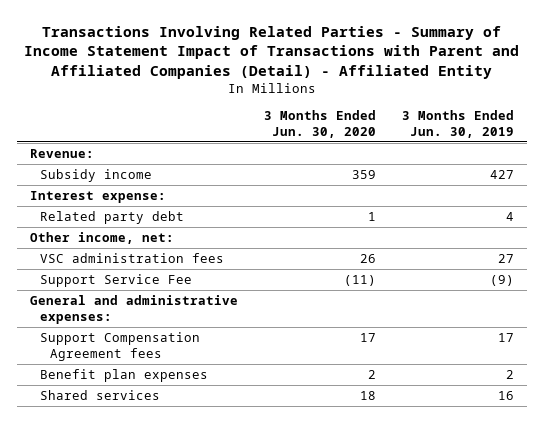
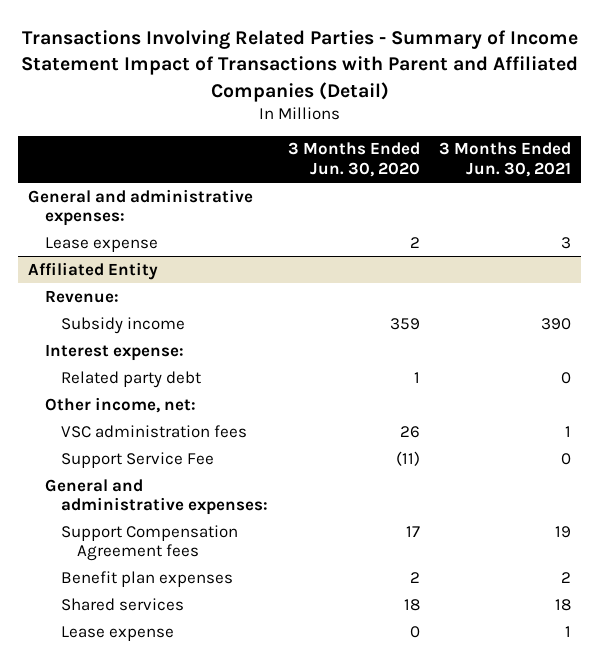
[24,25,520,79] Transactions Involving Related Parties - Summary of Income Statement Impact of Transactions with Parent and Affiliated Companies (Detail) - Affiliated Entity -> [20,30,578,102] Transactions Involving Related Parties - Summary of Income Statement Impact of Transactions with Parent and Affiliated Companies (Detail)
[402,110,515,138] 3 Months Ended Jun. 30, 2019 -> none
none -> [439,142,572,178] 3 Months Ended Jun. 30, 2021
none -> [28,188,254,227] General and administrative expenses:
none -> [44,236,158,252] Lease expense
none -> [28,261,159,280] Affiliated Entity
none -> [60,625,174,641] Lease expense

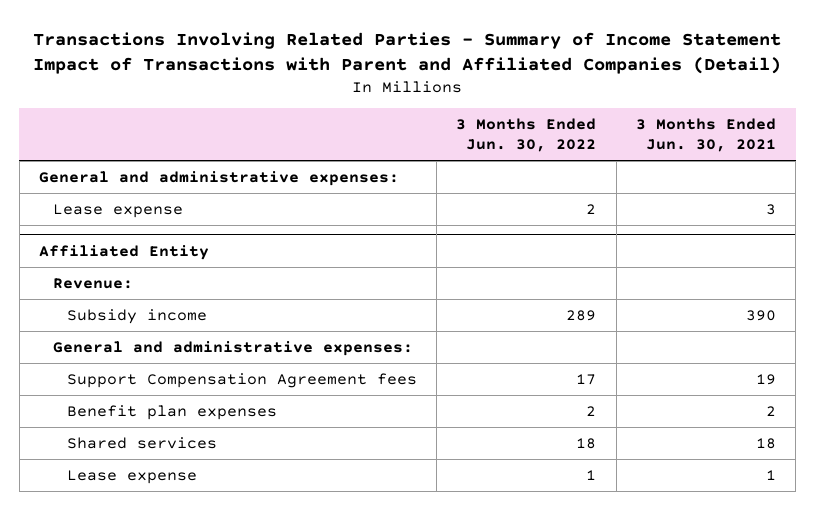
[287,142,420,178] 3 Months Ended Jun. 30, 2020 -> none
none -> [456,118,597,152] 3 Months Ended Jun. 30, 2022
[44,343,184,361] Interest expense: -> none
[60,370,201,388] Related party debt -> none
[44,396,196,413] Other income, net: -> none
[60,424,247,438] VSC administration fees -> none
[60,451,214,468] Support Service Fee -> none

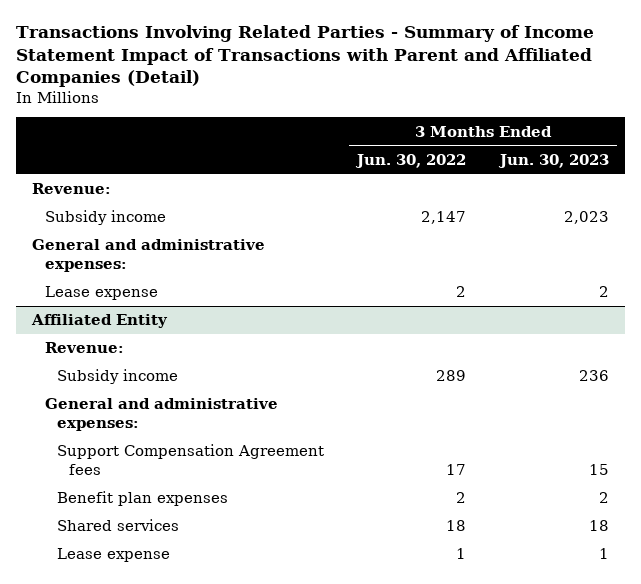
[635,118,776,152] 3 Months Ended Jun. 30, 2021 -> none
none -> [497,153,609,168] Jun. 30, 2023
none -> [32,183,112,195] Revenue:
none -> [44,210,166,226] Subsidy income

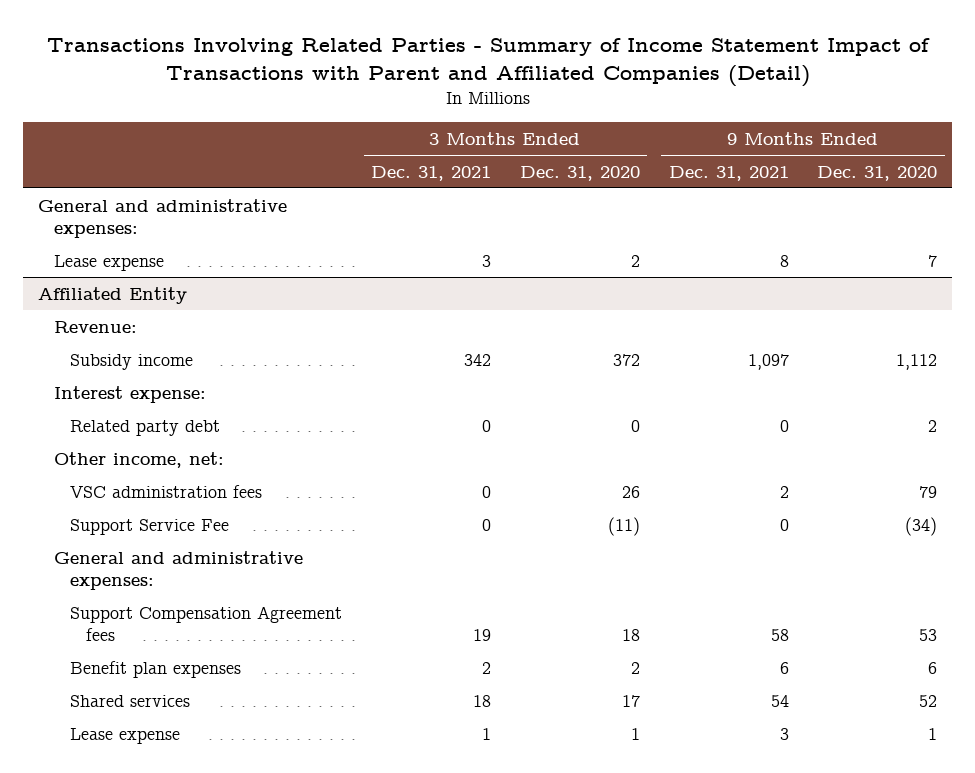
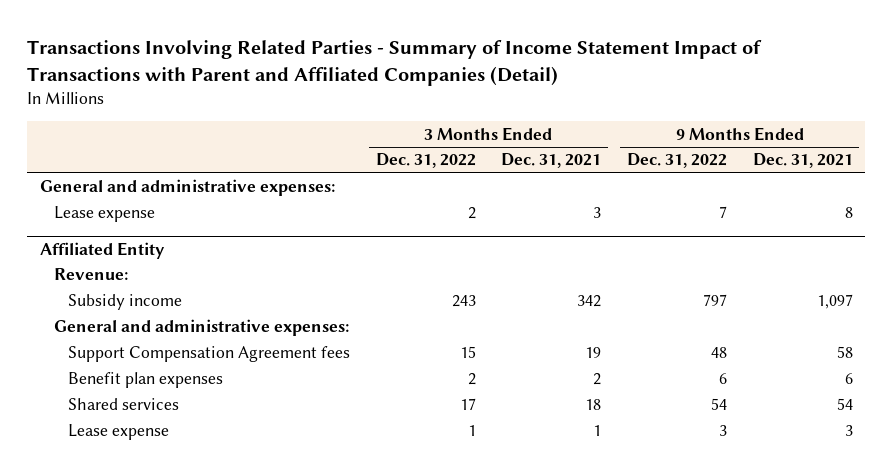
[519,165,640,181] Dec. 31, 2020 -> none
[817,165,938,181] Dec. 31, 2020 -> none
none -> [375,153,476,169] Dec. 31, 2022
none -> [626,153,727,169] Dec. 31, 2022
[53,385,206,403] Interest expense: -> none
[69,419,220,436] Related party debt -> none
[53,451,224,468] Other income, net: -> none
[69,484,262,498] VSC administration fees -> none
[69,518,229,535] Support Service Fee -> none

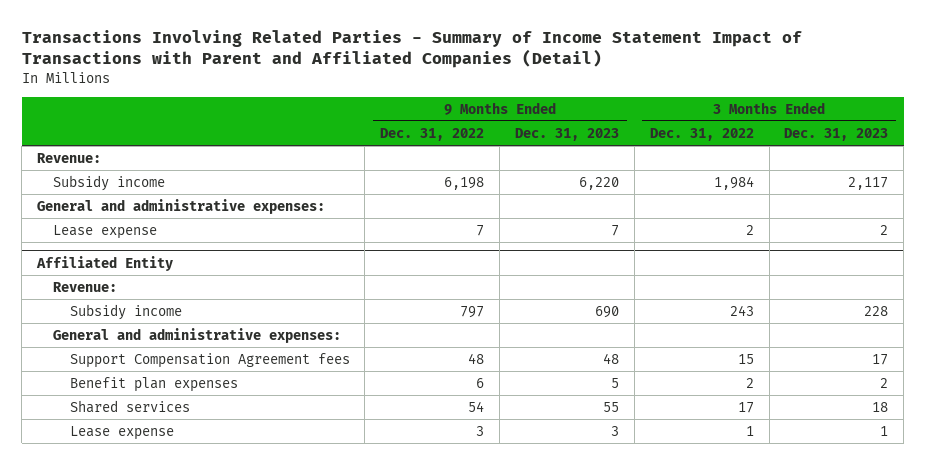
[501,153,602,169] Dec. 31, 2021 -> none
[752,153,853,169] Dec. 31, 2021 -> none
none -> [515,127,620,141] Dec. 31, 2023
none -> [784,127,889,141] Dec. 31, 2023
none -> [37,152,102,163] Revenue:
none -> [53,174,166,191] Subsidy income

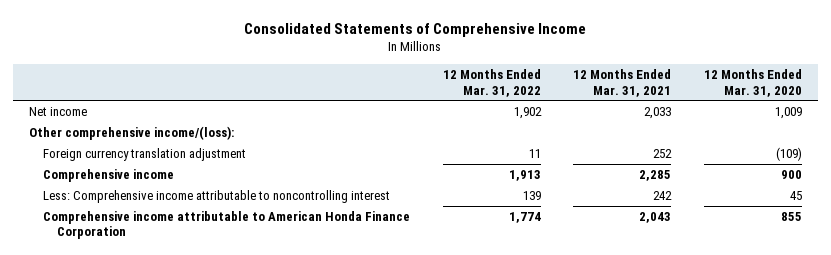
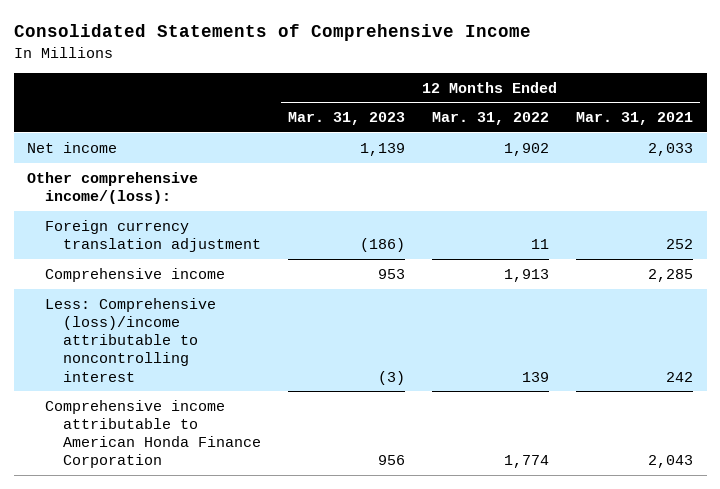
[703,69,802,97] 12 Months Ended Mar. 31, 2020 -> none
none -> [287,112,405,126] Mar. 31, 2023
[43,190,391,204] Less: Comprehensive income attributable to noncontrolling interest -> [44,297,216,382] Less: Comprehensive (loss)/income attributable to noncontrolling interest

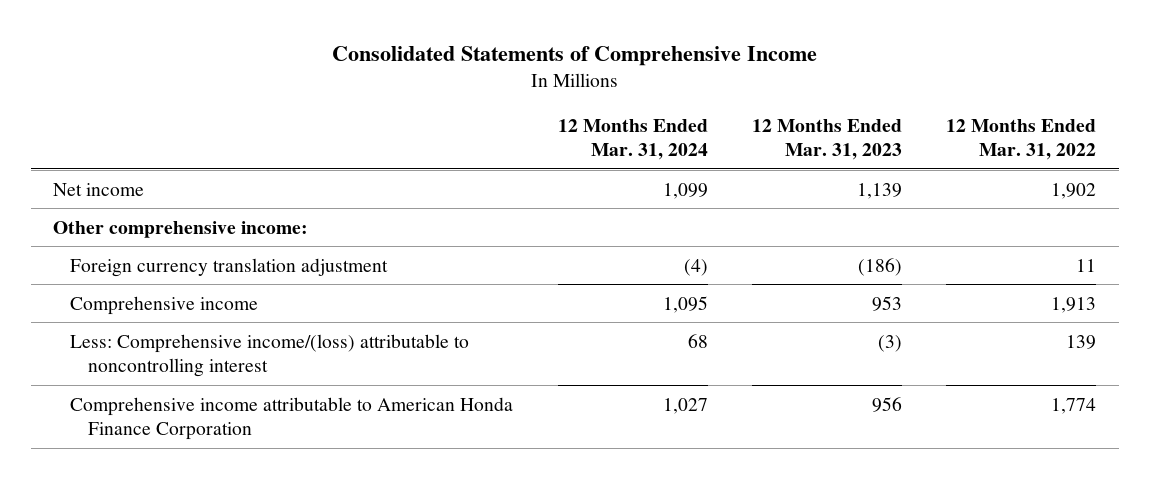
[576,112,694,126] Mar. 31, 2021 -> none
none -> [557,118,708,160] 12 Months Ended Mar. 31, 2024
[27,171,199,205] Other comprehensive income/(loss): -> [52,220,308,238] Other comprehensive income:
[44,297,216,382] Less: Comprehensive (loss)/income attributable to noncontrolling interest -> [70,333,470,378] Less: Comprehensive income/(loss) attributable to noncontrolling interest

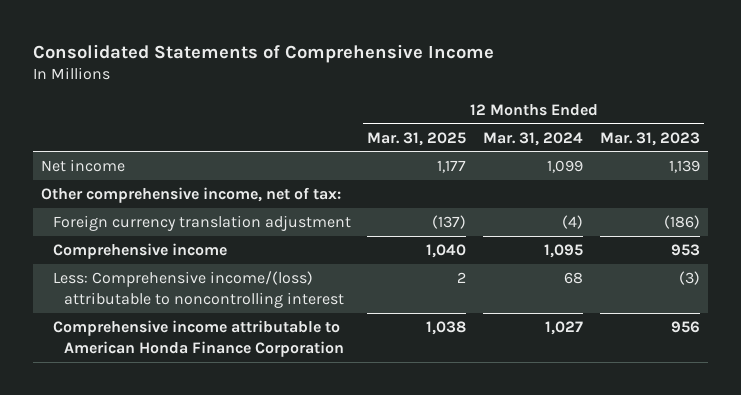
[946,118,1097,160] 12 Months Ended Mar. 31, 2022 -> none
none -> [367,131,467,146] Mar. 31, 2025
[52,220,308,238] Other comprehensive income: -> [41,187,342,204] Other comprehensive income, net of tax:

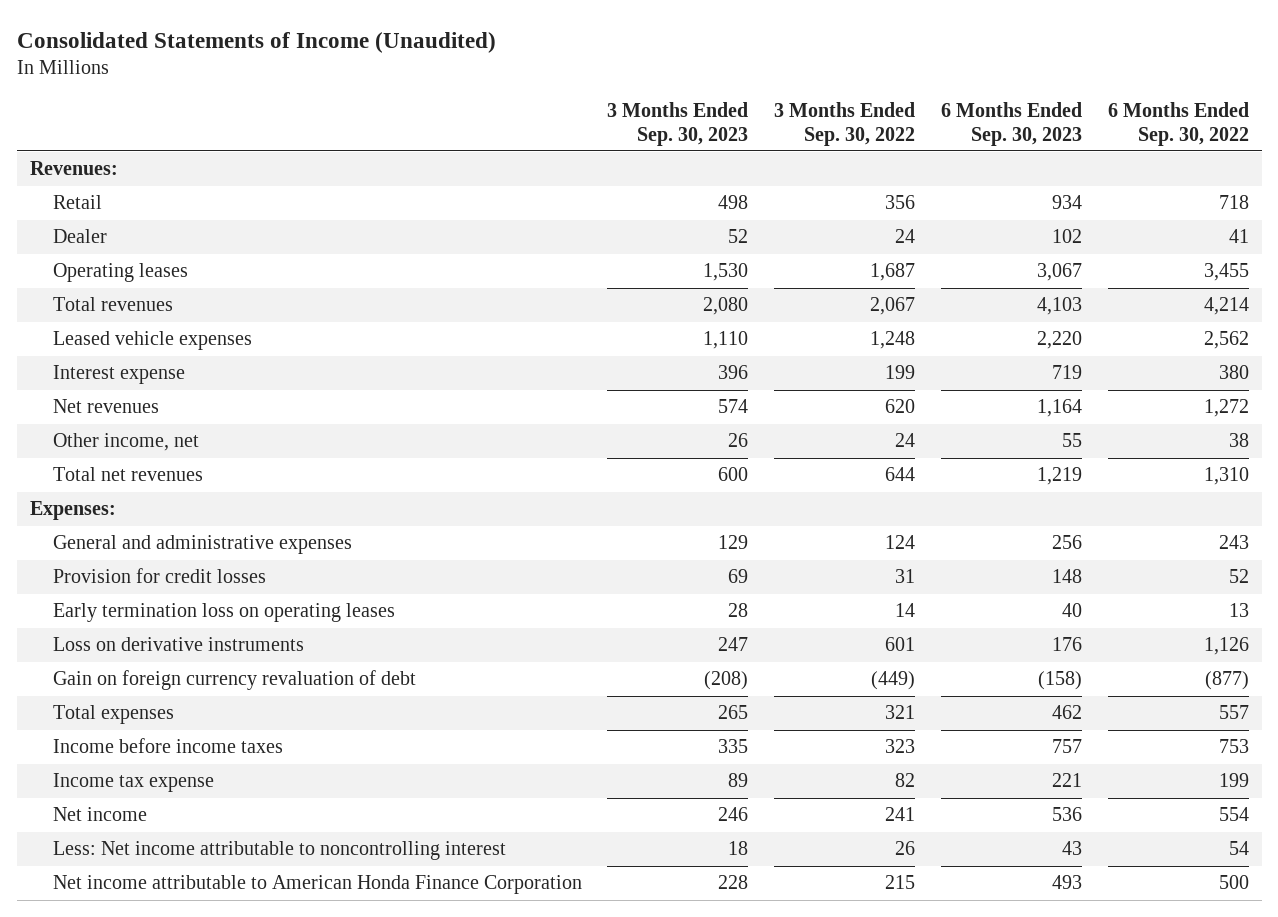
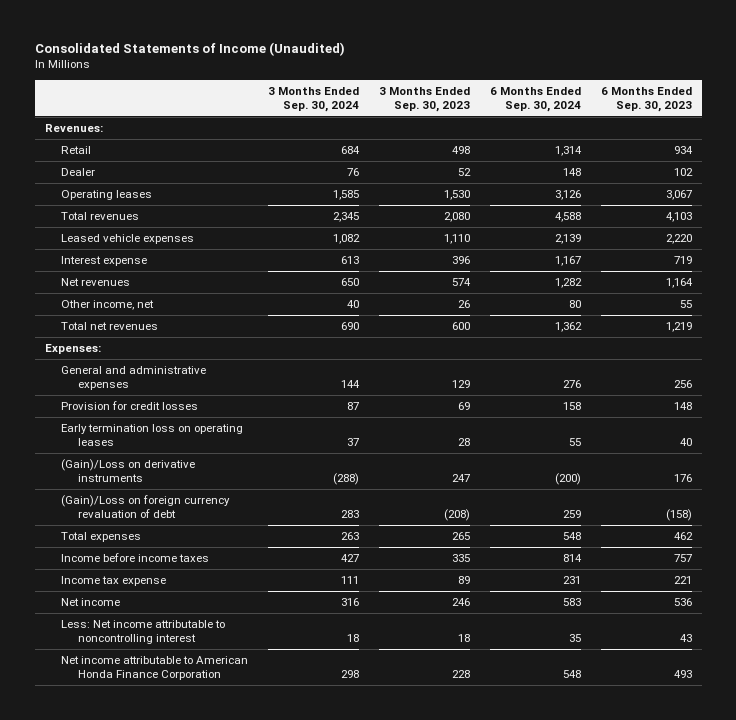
[774,102,916,146] 3 Months Ended Sep. 30, 2022 -> none
[1107,102,1249,146] 6 Months Ended Sep. 30, 2022 -> none
none -> [268,86,360,112] 3 Months Ended Sep. 30, 2024
none -> [489,86,581,112] 6 Months Ended Sep. 30, 2024
[52,637,304,652] Loss on derivative instruments -> [61,459,196,483] (Gain)/Loss on derivative instruments
[52,670,416,691] Gain on foreign currency revaluation of debt -> [61,495,231,519] (Gain)/Loss on foreign currency revaluation of debt

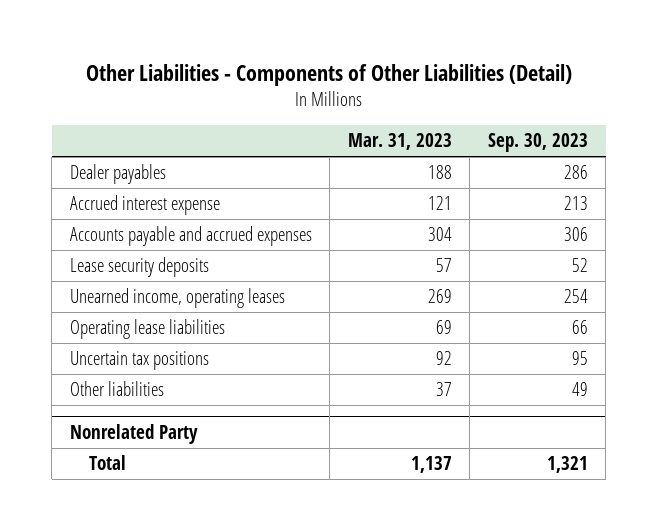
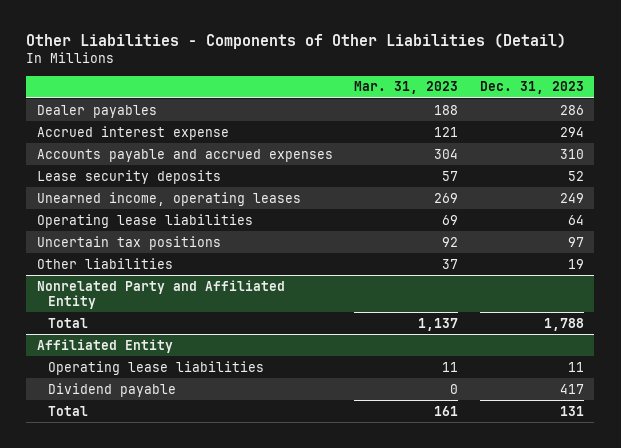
[487,133,588,153] Sep. 30, 2023 -> none
none -> [479,81,584,95] Dec. 31, 2023
[69,423,198,444] Nonrelated Party -> none
none -> [37,279,286,309] Nonrelated Party and Affiliated Entity
none -> [37,338,174,353] Affiliated Entity
none -> [48,360,265,375] Operating lease liabilities
none -> [48,382,177,397] Dividend payable
none -> [48,405,89,416] Total

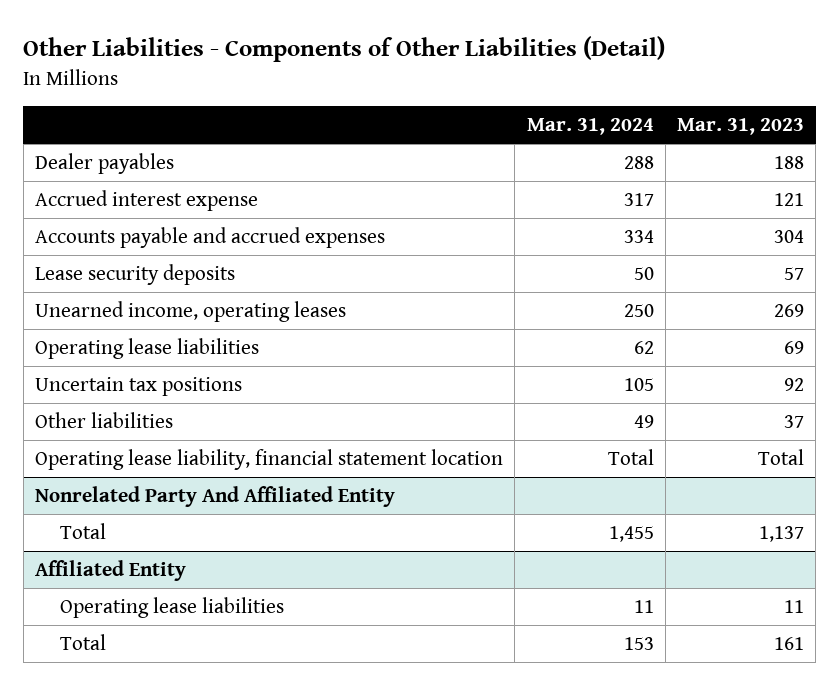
[479,81,584,95] Dec. 31, 2023 -> none
none -> [526,118,654,136] Mar. 31, 2024
none -> [35,449,504,471] Operating lease liability, financial statement location
[37,279,286,309] Nonrelated Party and Affiliated Entity -> [35,486,396,508] Nonrelated Party And Affiliated Entity
[48,382,177,397] Dividend payable -> none

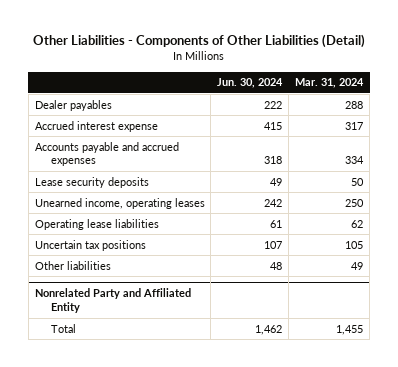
[677,118,805,136] Mar. 31, 2023 -> none
none -> [217,78,284,89] Jun. 30, 2024
[35,449,504,471] Operating lease liability, financial statement location -> none
[35,486,396,508] Nonrelated Party And Affiliated Entity -> [34,288,191,314] Nonrelated Party and Affiliated Entity
[35,560,187,582] Affiliated Entity -> none
[59,597,284,619] Operating lease liabilities -> none
[59,634,106,651] Total -> none

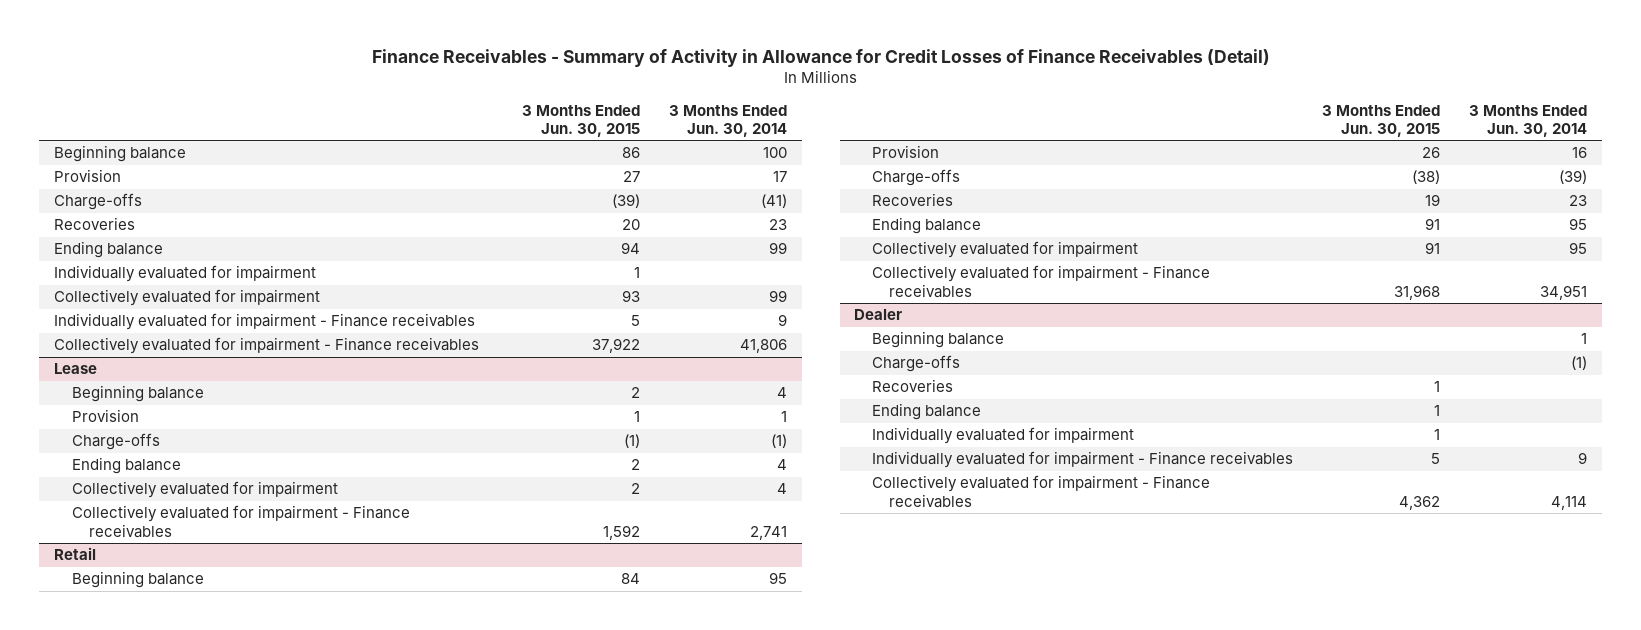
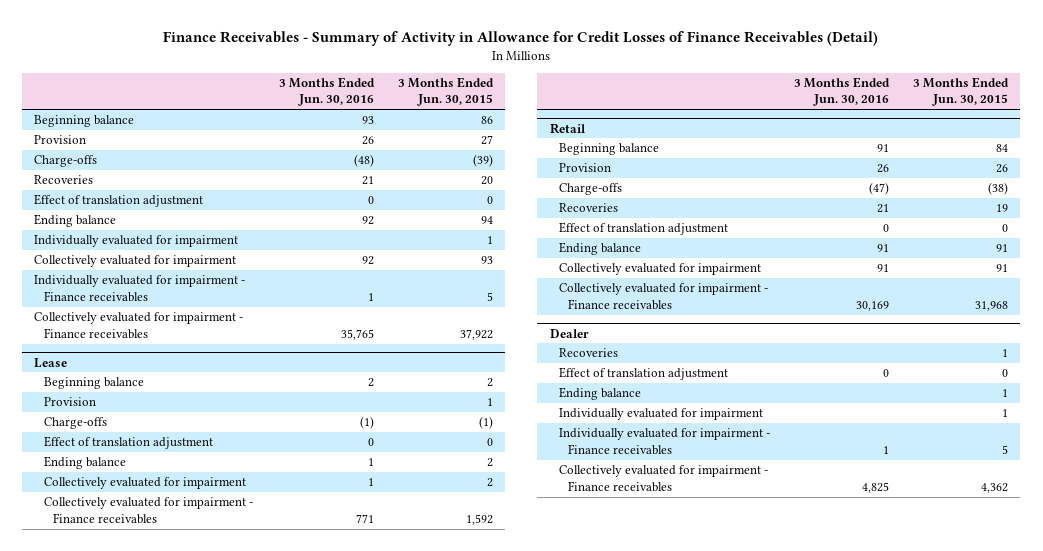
[669,104,788,138] 3 Months Ended Jun. 30, 2014 -> none
none -> [278,76,375,107] 3 Months Ended Jun. 30, 2016
none -> [34,194,204,208] Effect of translation adjustment
none -> [43,436,213,450] Effect of translation adjustment
none -> [558,222,728,236] Effect of translation adjustment
[871,331,1004,349] Beginning balance -> none
[871,355,960,373] Charge-offs -> none
none -> [558,367,728,381] Effect of translation adjustment

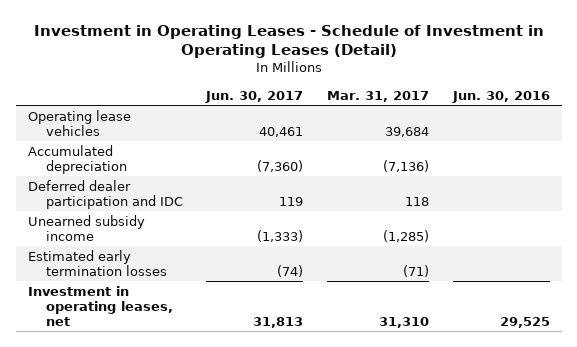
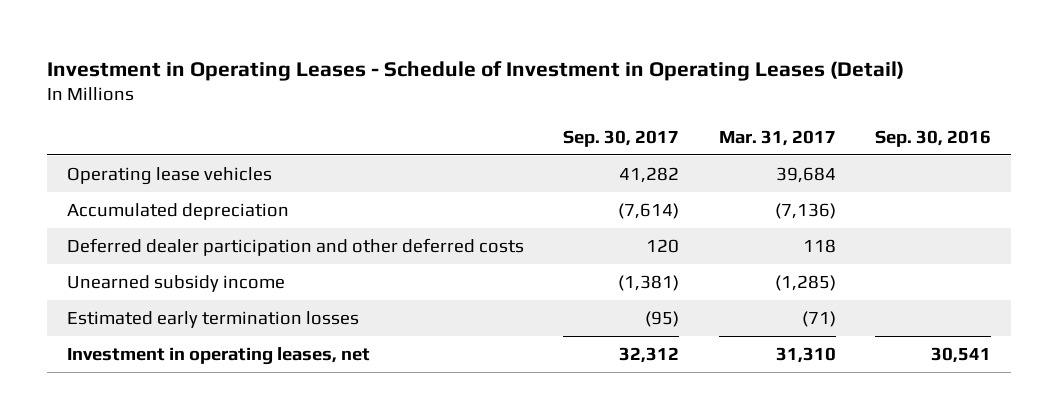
[205,90,304,103] Jun. 30, 2017 -> none
[451,90,550,103] Jun. 30, 2016 -> none
none -> [563,129,680,147] Sep. 30, 2017
none -> [875,129,992,147] Sep. 30, 2016
[27,179,183,209] Deferred dealer participation and IDC -> [66,237,524,256] Deferred dealer participation and other deferred costs

